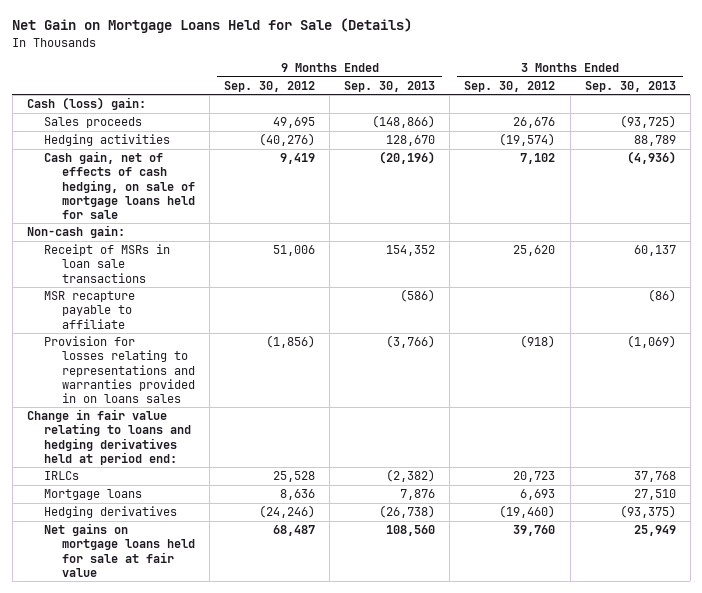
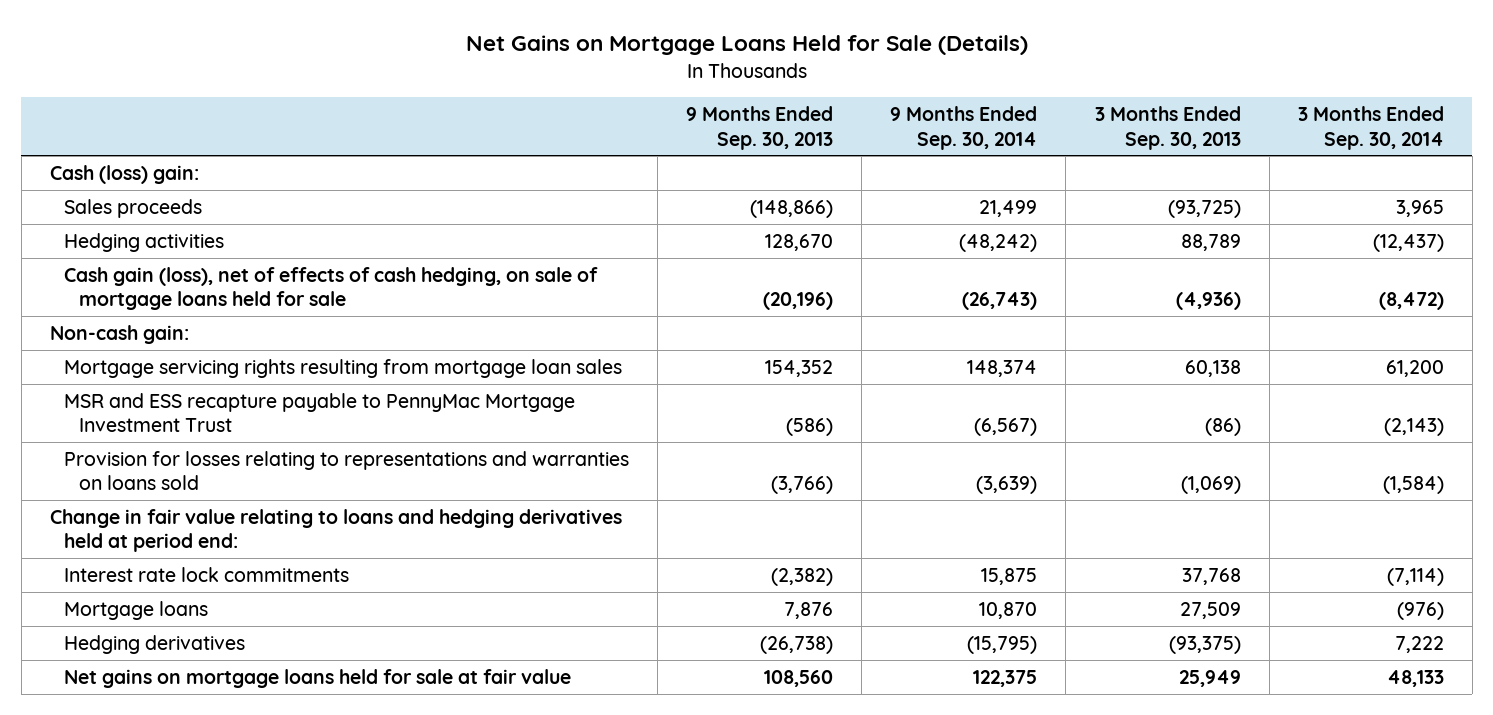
[12,18,413,34] Net Gain on Mortgage Loans Held for Sale (Details) -> [465,35,1028,56] Net Gains on Mortgage Loans Held for Sale (Details)
[223,80,315,92] Sep. 30, 2012 -> none
[464,80,556,92] Sep. 30, 2012 -> none
none -> [890,106,1038,150] 9 Months Ended Sep. 30, 2014
none -> [1297,106,1444,150] 3 Months Ended Sep. 30, 2014
[44,151,195,219] Cash gain, net of effects of cash hedging, on sale of mortgage loans held for sale -> [64,266,599,311] Cash gain (loss), net of effects of cash hedging, on sale of mortgage loans held for sale
[44,244,171,283] Receipt of MSRs in loan sale transactions -> none
none -> [64,358,623,378] Mortgage servicing rights resulting from mortgage loan sales
[44,291,136,329] MSR recapture payable to affiliate -> [64,392,576,433] MSR and ESS recapture payable to PennyMac Mortgage Investment Trust
[44,336,195,403] Provision for losses relating to representations and warranties provided in on loans sales -> [64,450,630,491] Provision for losses relating to representations and warranties on loans sold
[44,471,80,481] IRLCs -> [64,566,350,582] Interest rate lock commitments
[633,489,676,501] 27,510 -> [1179,601,1241,619] 27,509

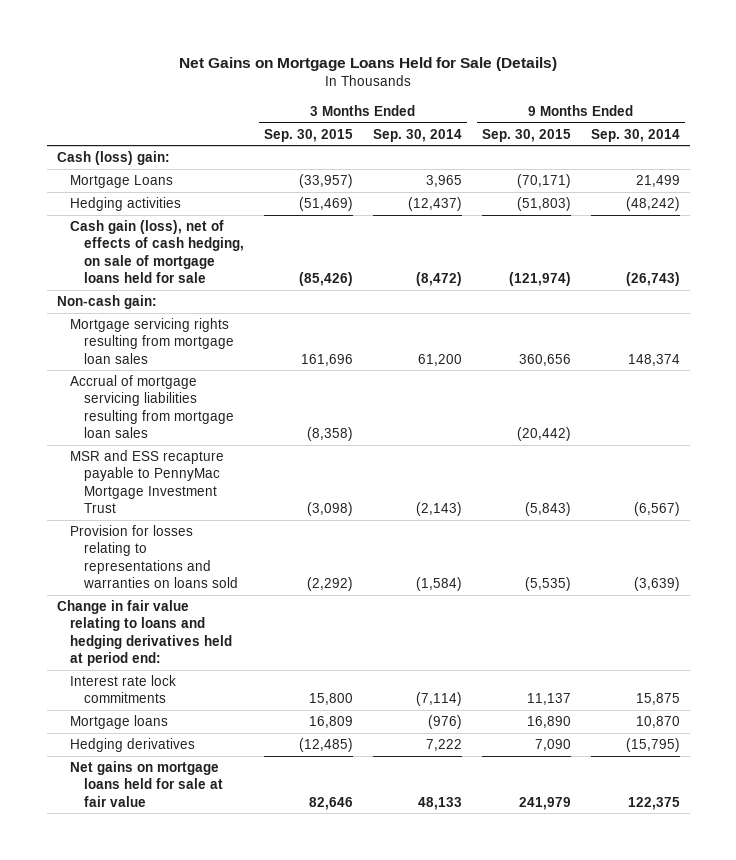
[686,106,834,150] 9 Months Ended Sep. 30, 2013 -> none
[1094,106,1241,150] 3 Months Ended Sep. 30, 2013 -> none
none -> [263,128,353,142] Sep. 30, 2015
none -> [481,128,571,142] Sep. 30, 2015
[64,198,203,218] Sales proceeds -> [70,174,174,188] Mortgage Loans
none -> [70,374,234,439] Accrual of mortgage servicing liabilities resulting from mortgage loan sales

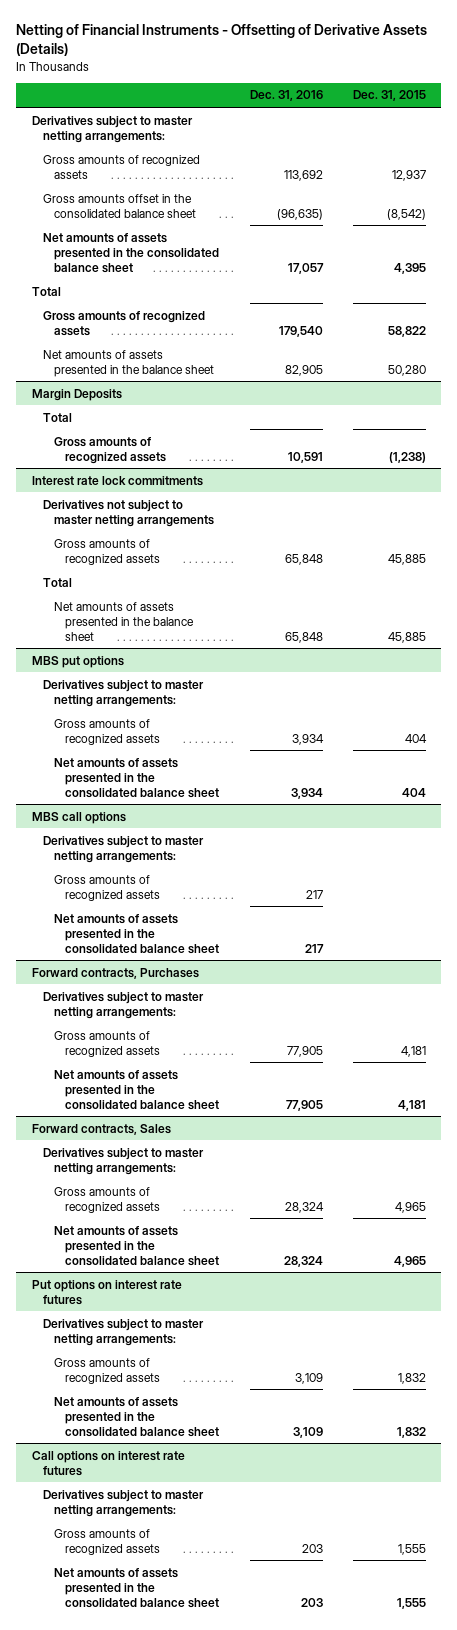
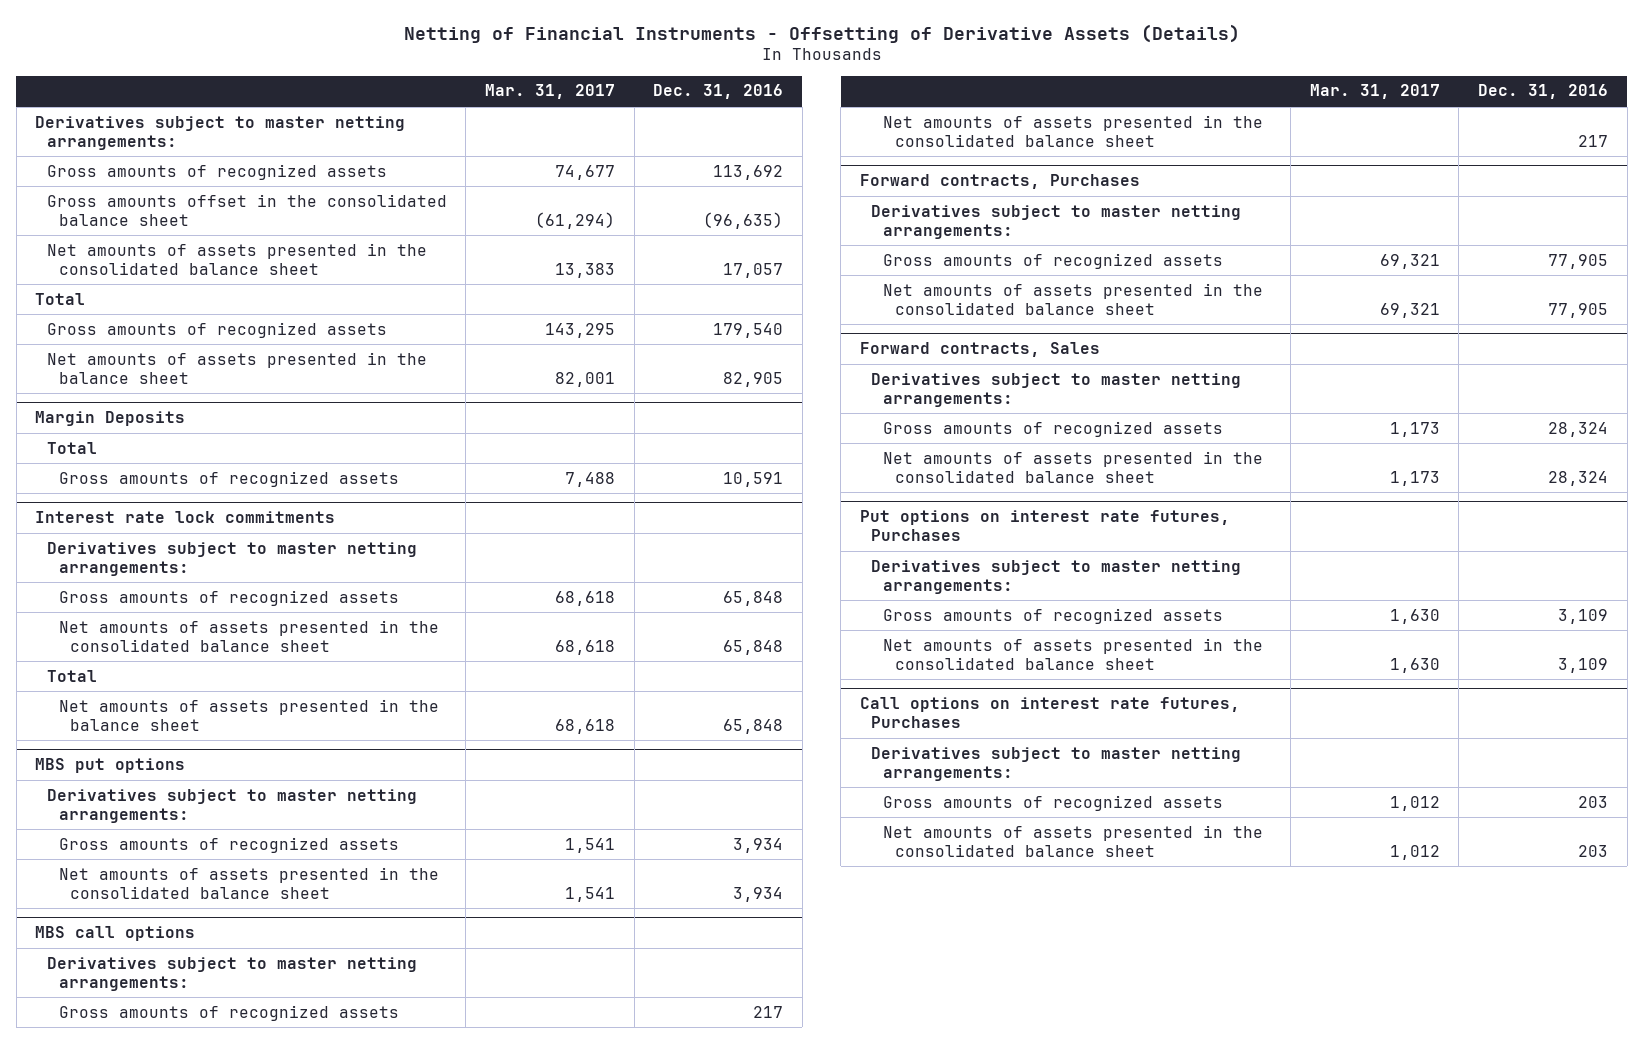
[352,90,426,102] Dec. 31, 2015 -> none
none -> [485,84,616,100] Mar. 31, 2017
[42,499,215,527] Derivatives not subject to master netting arrangements -> [46,541,417,576] Derivatives subject to master netting arrangements:
none -> [58,619,439,652] Net amounts of assets presented in the consolidated balance sheet
[31,1279,182,1305] Put options on interest rate futures -> [859,510,1230,542] Put options on interest rate futures, Purchases
[31,1450,185,1476] Call options on interest rate futures -> [859,697,1240,729] Call options on interest rate futures, Purchases

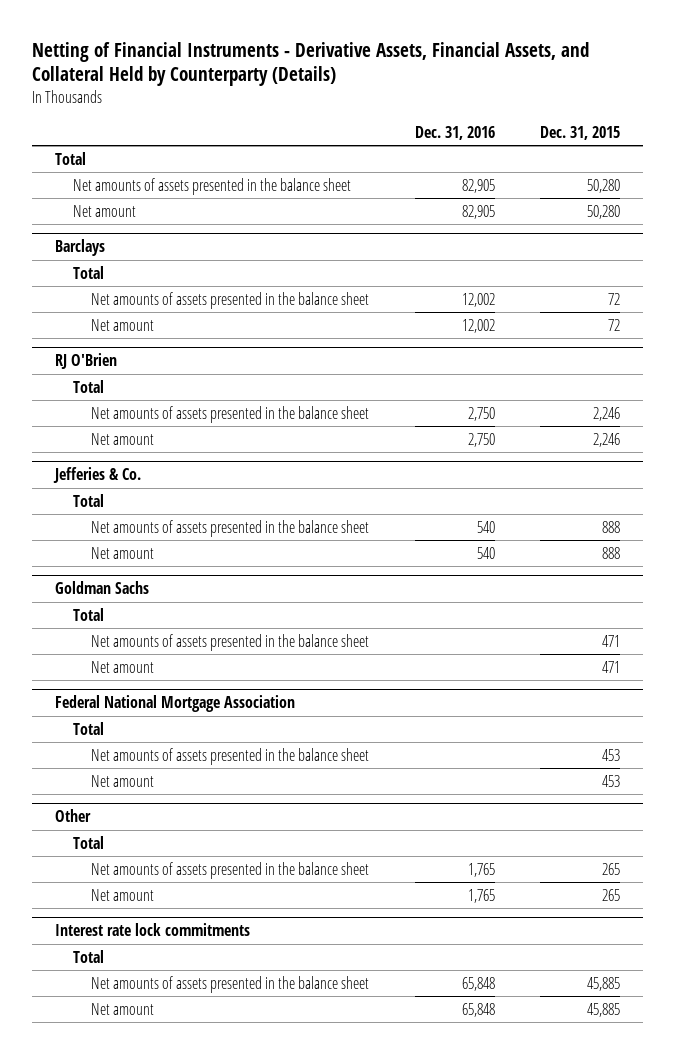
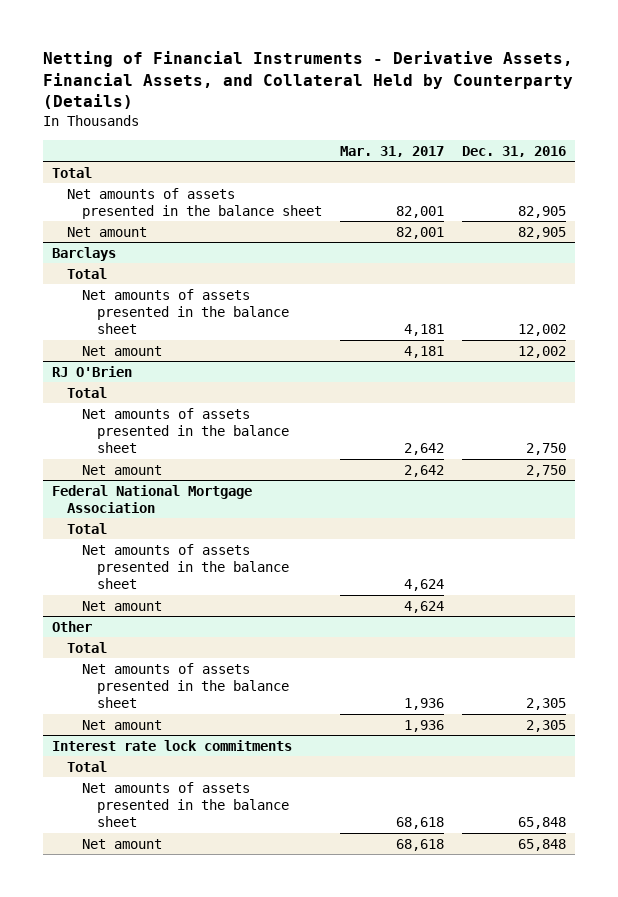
[540,125,621,140] Dec. 31, 2015 -> none
none -> [339,145,444,157] Mar. 31, 2017
[52,467,141,484] Jefferies & Co. -> none
[72,493,104,507] Total -> none
[91,519,370,537] Net amounts of assets presented in the balance sheet -> none
[91,546,155,559] Net amount -> none
[54,581,149,595] Goldman Sachs -> none
[72,607,104,621] Total -> none
[91,633,370,651] Net amounts of assets presented in the balance sheet -> none
[91,660,155,673] Net amount -> none
[467,862,495,877] 1,765 -> [525,698,566,711] 2,305
[467,888,495,903] 1,765 -> [525,719,566,732] 2,305

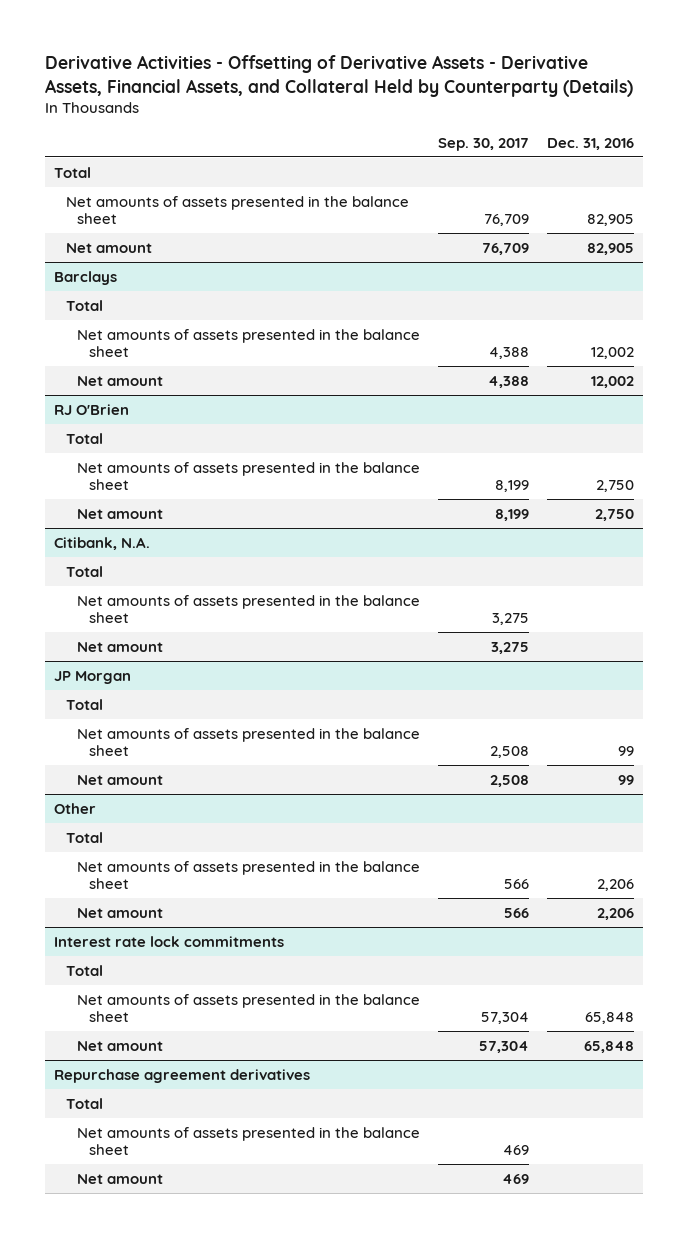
[42,51,573,110] Netting of Financial Instruments - Derivative Assets, Financial Assets, and Collateral Held by Counterparty (Details) -> [45,54,634,97] Derivative Activities - Offsetting of Derivative Assets - Derivative Assets, Financial Assets, and Collateral Held by Counterparty (Details)
[339,145,444,157] Mar. 31, 2017 -> none
none -> [438,137,530,151] Sep. 30, 2017
[51,484,252,513] Federal National Mortgage Association -> none
none -> [54,536,151,550] Citibank, N.A.
none -> [54,670,132,684] JP Morgan
none -> [65,698,103,710] Total
none -> [77,727,421,757] Net amounts of assets presented in the balance sheet
none -> [77,774,164,785] Net amount
[525,698,566,711] 2,305 -> [597,879,635,892] 2,206
[525,719,566,732] 2,305 -> [597,907,635,920] 2,206
none -> [54,1068,311,1083] Repurchase agreement derivatives
none -> [65,1097,103,1109] Total
none -> [77,1126,421,1156] Net amounts of assets presented in the balance sheet
none -> [77,1173,164,1184] Net amount

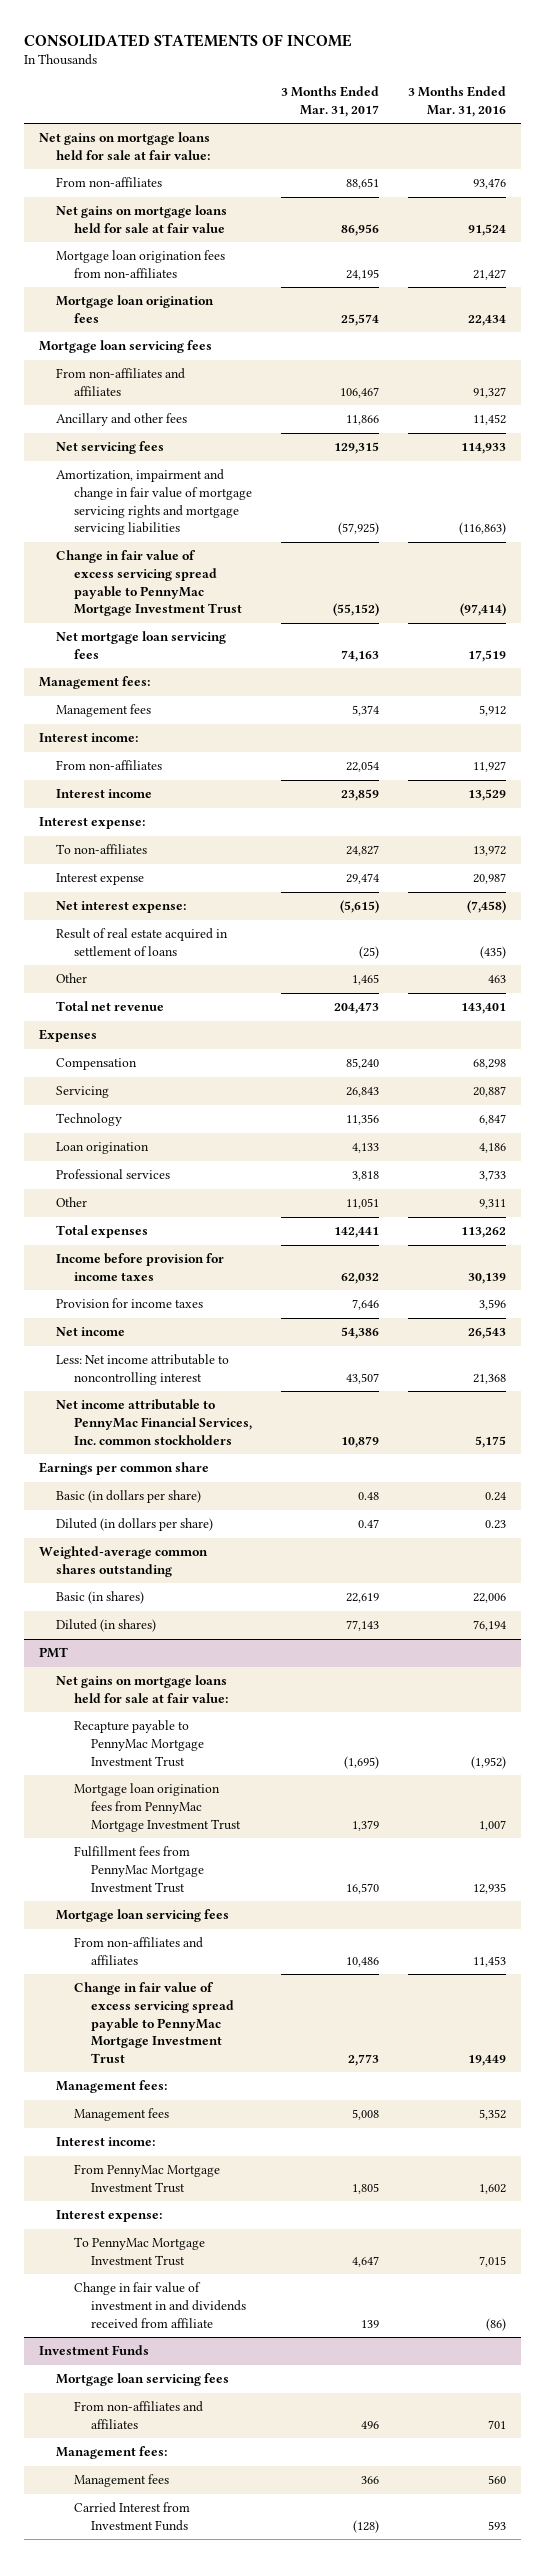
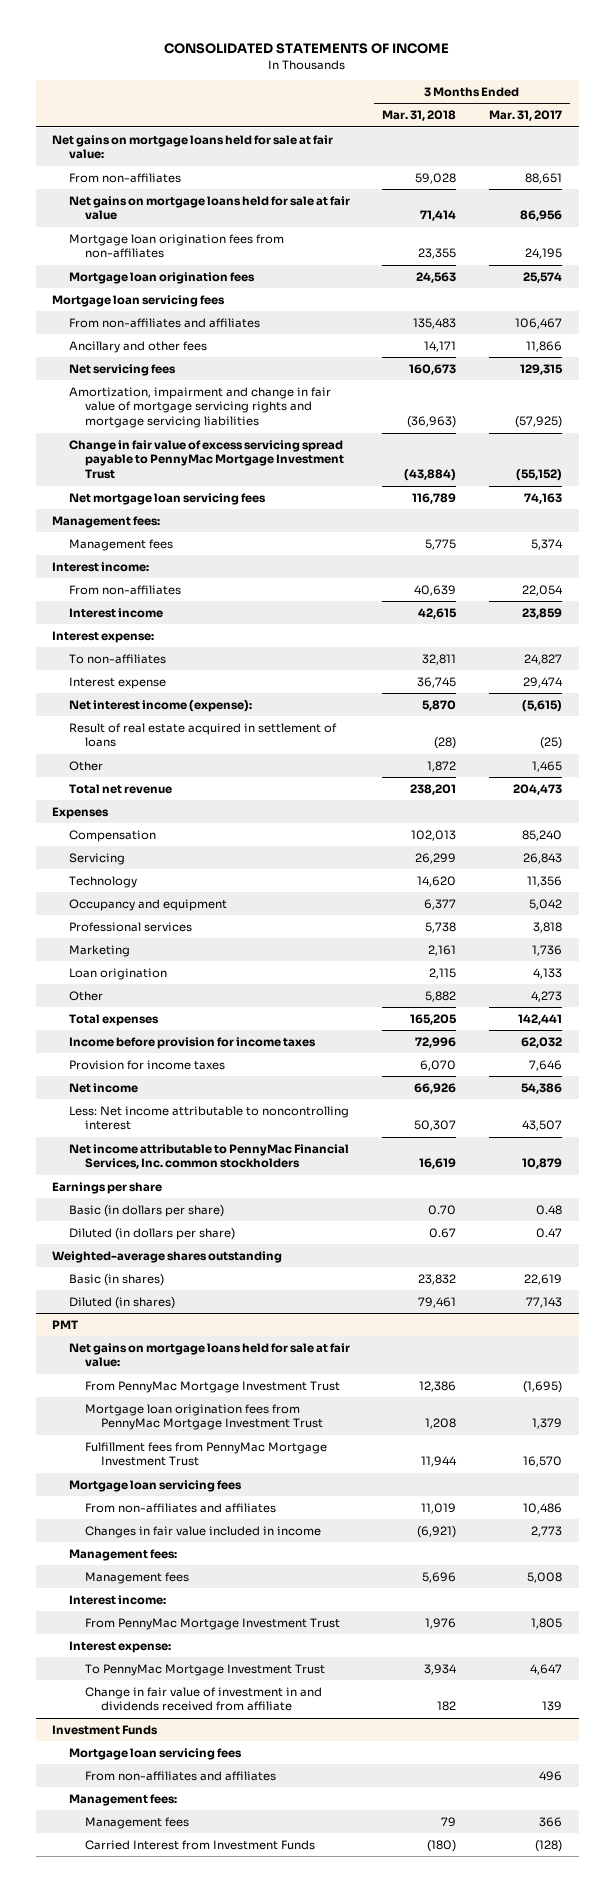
[407,86,506,117] 3 Months Ended Mar. 31, 2016 -> none
none -> [382,110,457,122] Mar. 31, 2018
[56,901,187,914] Net interest expense: -> [68,699,252,712] Net interest income (expense):
none -> [68,898,227,911] Occupancy and equipment
none -> [68,944,130,957] Marketing
[56,1142,150,1155] Loan origination -> [68,967,167,980] Loan origination
[345,1198,379,1210] 11,051 -> [531,990,563,1002] 4,273
[39,1462,210,1476] Earnings per common share -> [52,1181,163,1194] Earnings per share
[39,1546,209,1577] Weighted-average common shares outstanding -> [52,1250,283,1263] Weighted-average shares outstanding
[73,1720,204,1767] Recapture payable to PennyMac Mortgage Investment Trust -> [84,1380,340,1393] From PennyMac Mortgage Investment Trust
[73,1982,234,2064] Change in fair value of excess servicing spread payable to PennyMac Mortgage Investment Trust -> [84,1525,321,1538] Changes in fair value included in income

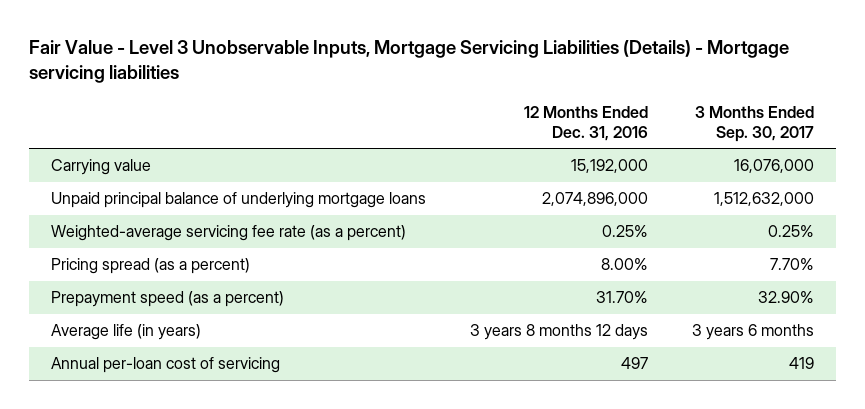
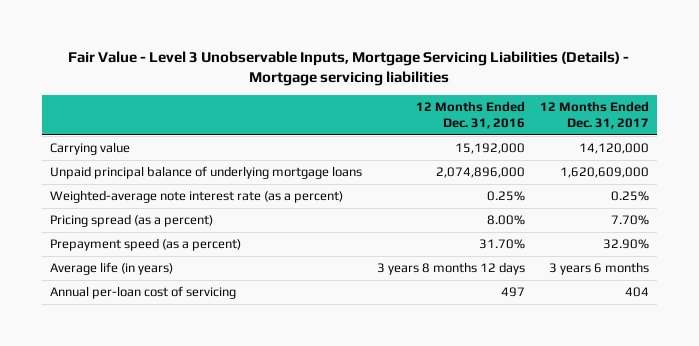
[695,105,815,142] 3 Months Ended Sep. 30, 2017 -> none
none -> [540,101,650,130] 12 Months Ended Dec. 31, 2017
[51,225,407,242] Weighted-average servicing fee rate (as a percent) -> [49,190,343,204] Weighted-average note interest rate (as a percent)

